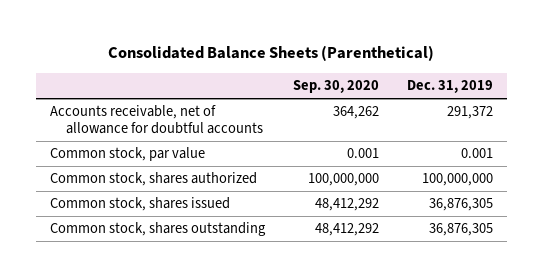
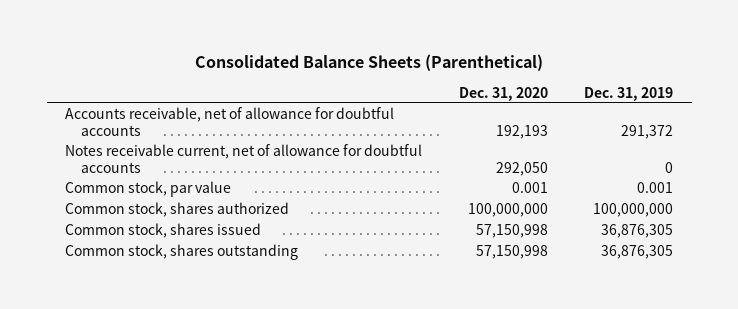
[292,80,379,94] Sep. 30, 2020 -> none
none -> [458,86,548,101] Dec. 31, 2020
none -> [65,144,423,174] Notes receivable current, net of allowance for doubtful accounts

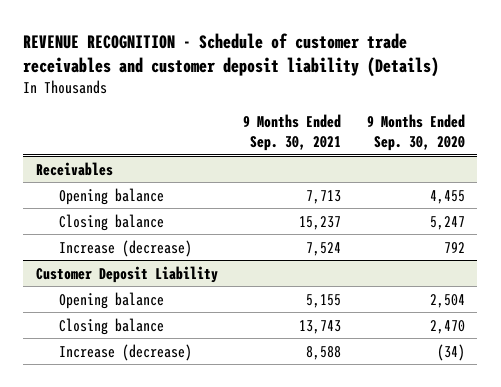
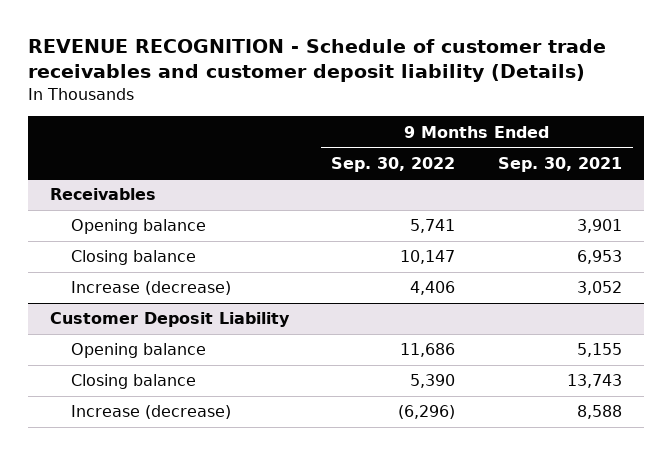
[366,114,465,152] 9 Months Ended Sep. 30, 2020 -> none
none -> [331,156,456,172] Sep. 30, 2022
[306,189,342,204] 7,713 -> [577,219,623,234] 3,901
[299,215,342,230] 15,237 -> [577,250,623,265] 6,953
[306,241,342,256] 7,524 -> [577,281,623,296] 3,052

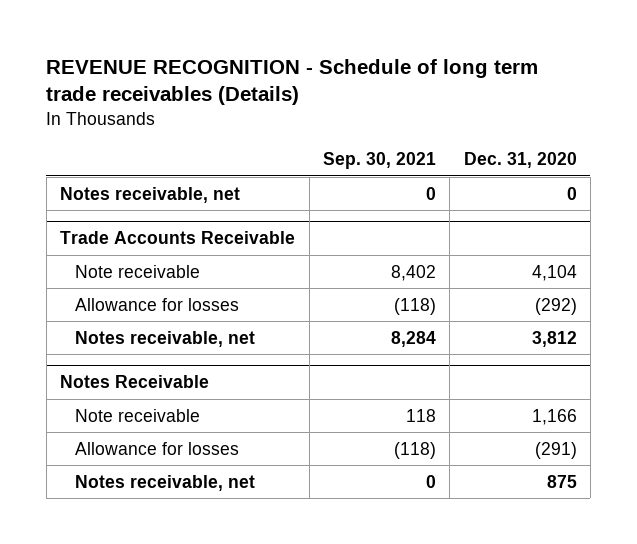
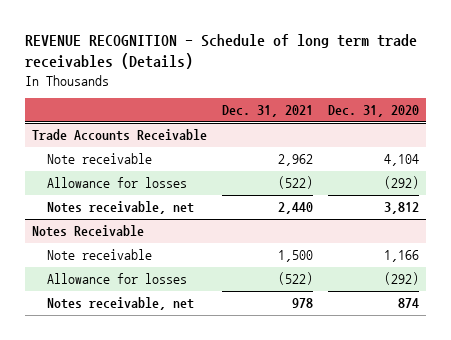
[322,152,436,170] Sep. 30, 2021 -> none
none -> [222,105,314,118] Dec. 31, 2021
[60,186,241,203] Notes receivable, net -> none
[534,441,577,459] (291) -> [383,272,419,286] (292)
[546,474,577,488] 875 -> [397,298,419,309] 874

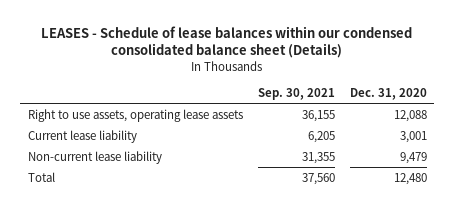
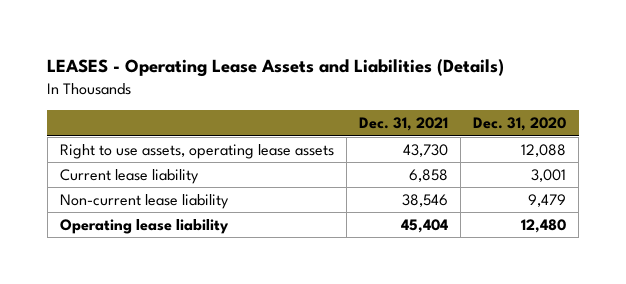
[41,25,413,59] LEASES - Schedule of lease balances within our condensed consolidated balance sheet (Details) -> [47,59,505,78] LEASES - Operating Lease Assets and Liabilities (Details)
[257,87,335,100] Sep. 30, 2021 -> none
none -> [359,117,449,132] Dec. 31, 2021
[27,171,55,182] Total -> [59,219,229,235] Operating lease liability

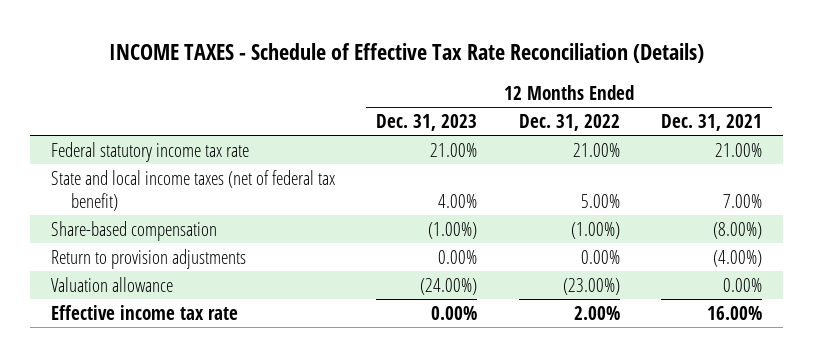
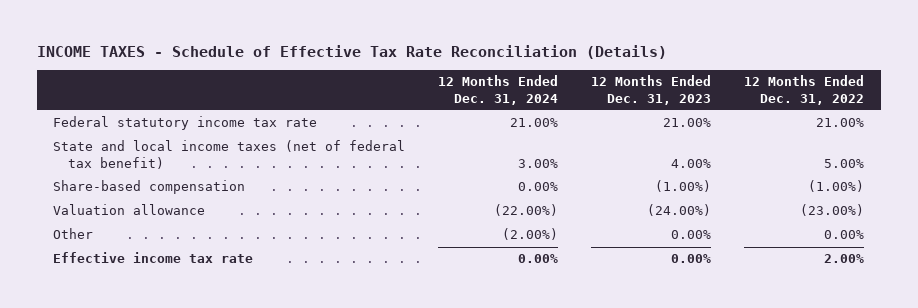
[660,113,762,131] Dec. 31, 2021 -> none
none -> [438,75,559,105] 12 Months Ended Dec. 31, 2024
[51,248,247,269] Return to provision adjustments -> none
none -> [53,228,94,240] Other

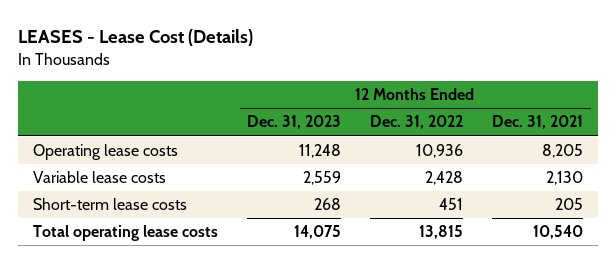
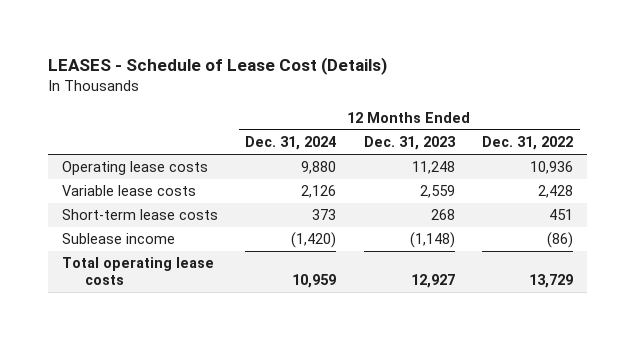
[18,29,254,47] LEASES - Lease Cost (Details) -> [48,57,388,76] LEASES - Schedule of Lease Cost (Details)
[492,115,584,130] Dec. 31, 2021 -> none
none -> [245,136,337,151] Dec. 31, 2024
none -> [62,233,176,245] Sublease income
[294,225,342,240] 14,075 -> [410,274,455,289] 12,927
[419,225,464,240] 13,815 -> [529,274,574,289] 13,729

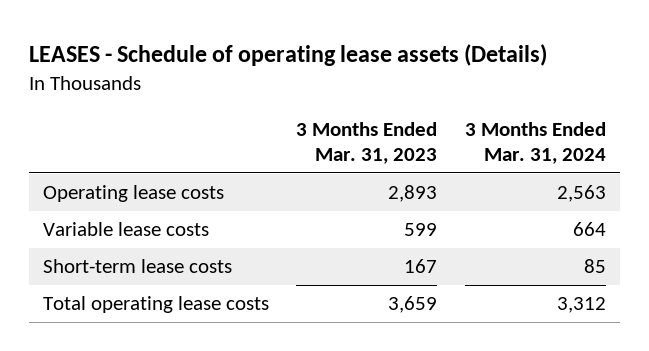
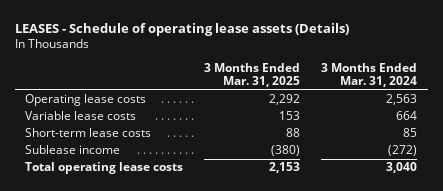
[296,121,438,165] 3 Months Ended Mar. 31, 2023 -> none
none -> [204,62,301,88] 3 Months Ended Mar. 31, 2025
none -> [25,145,121,155] Sublease income
[556,297,606,314] 3,312 -> [386,162,418,174] 3,040

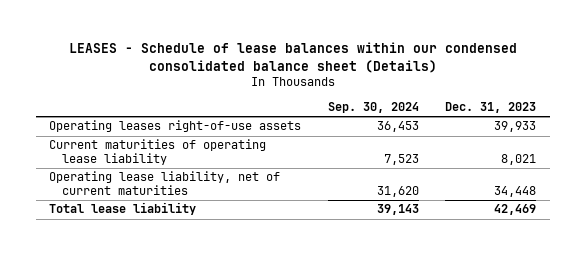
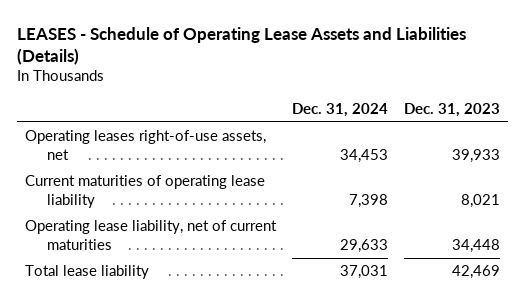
[68,42,517,73] LEASES - Schedule of lease balances within our condensed consolidated balance sheet (Details) -> [17,26,467,65] LEASES - Schedule of Operating Lease Assets and Liabilities (Details)
[327,101,419,113] Sep. 30, 2024 -> none
none -> [291,102,388,117] Dec. 31, 2024
[48,120,301,133] Operating leases right-of-use assets -> [25,130,267,160] Operating leases right-of-use assets, net

